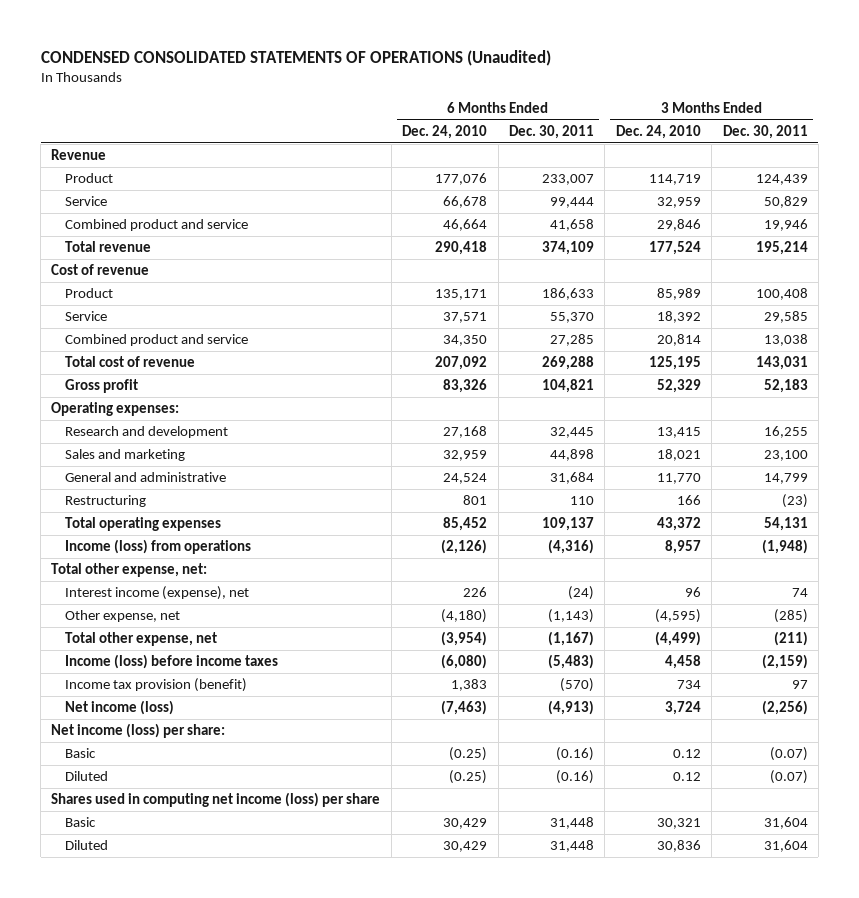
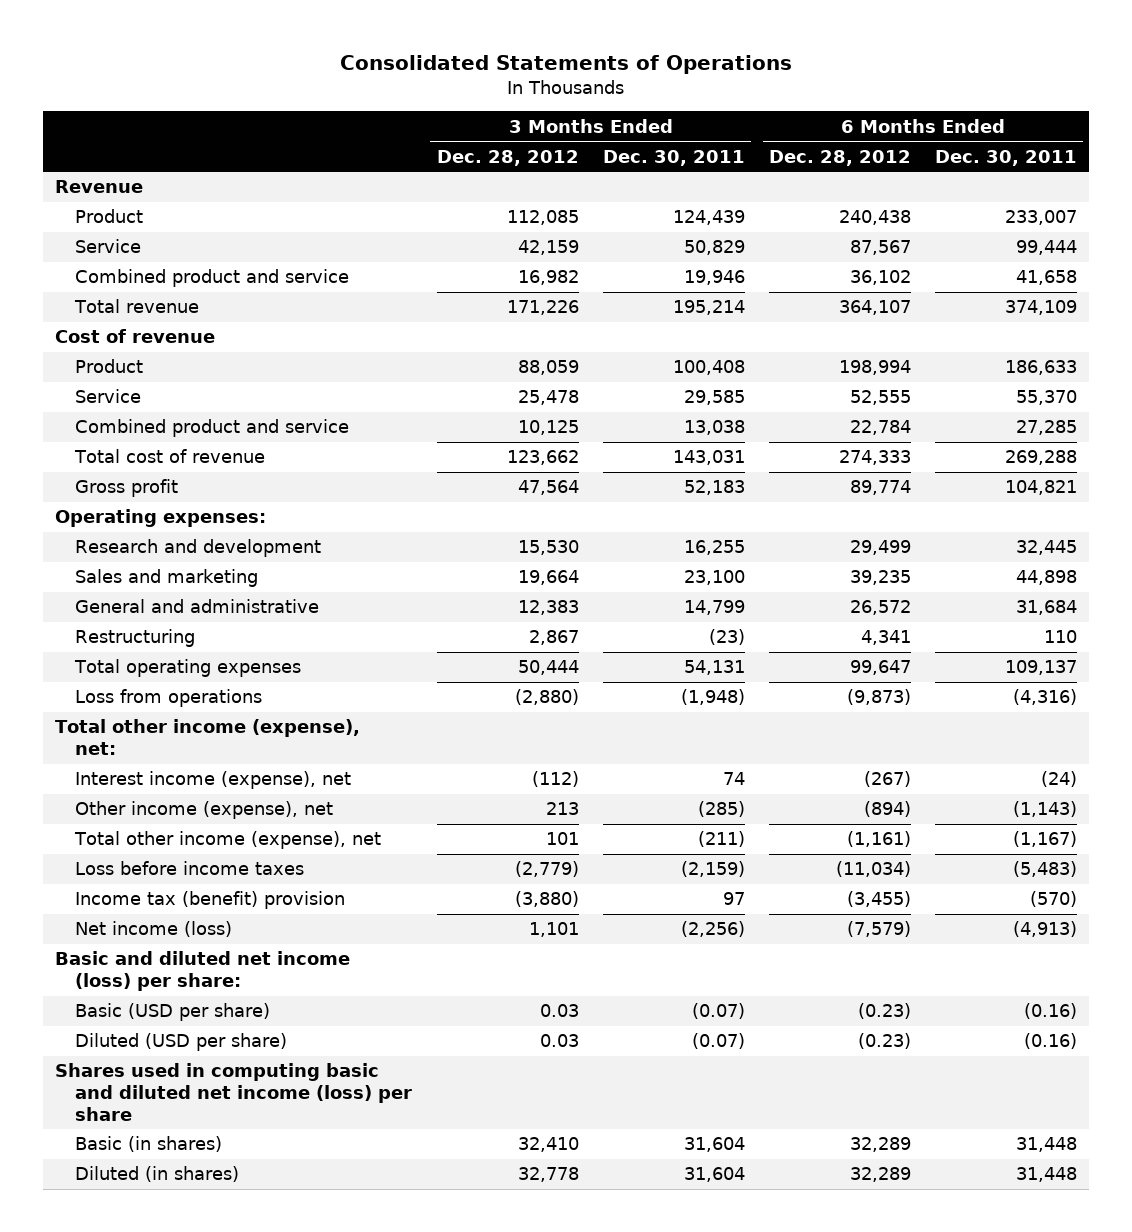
[40,49,551,66] CONDENSED CONSOLIDATED STATEMENTS OF OPERATIONS (Unaudited) -> [340,55,793,75] Consolidated Statements of Operations
[402,124,488,139] Dec. 24, 2010 -> none
[615,124,701,139] Dec. 24, 2010 -> none
none -> [436,149,579,166] Dec. 28, 2012
none -> [769,149,912,166] Dec. 28, 2012
[64,539,251,555] Income (loss) from operations -> [75,689,263,708] Loss from operations
[51,563,208,578] Total other expense, net: -> [54,719,360,756] Total other income (expense), net:
[64,610,180,623] Other expense, net -> [75,801,334,820] Other income (expense), net
[64,632,217,647] Total other expense, net -> [74,831,382,850] Total other income (expense), net
[64,654,278,670] Income (loss) before income taxes -> [75,861,305,876] Loss before income taxes
[64,678,247,693] Income tax provision (benefit) -> [75,891,346,910] Income tax (benefit) provision
[51,723,226,739] Net income (loss) per share: -> [54,951,350,992] Basic and diluted net income (loss) per share:
[64,748,96,759] Basic -> [75,1003,271,1022] Basic (USD per share)
[64,771,108,782] Diluted -> [75,1033,288,1052] Diluted (USD per share)
[51,792,381,808] Shares used in computing net income (loss) per share -> [54,1063,413,1121] Shares used in computing basic and diluted net income (loss) per share
[64,817,96,828] Basic -> [75,1136,223,1153] Basic (in shares)
[64,840,108,851] Diluted -> [75,1166,240,1183] Diluted (in shares)

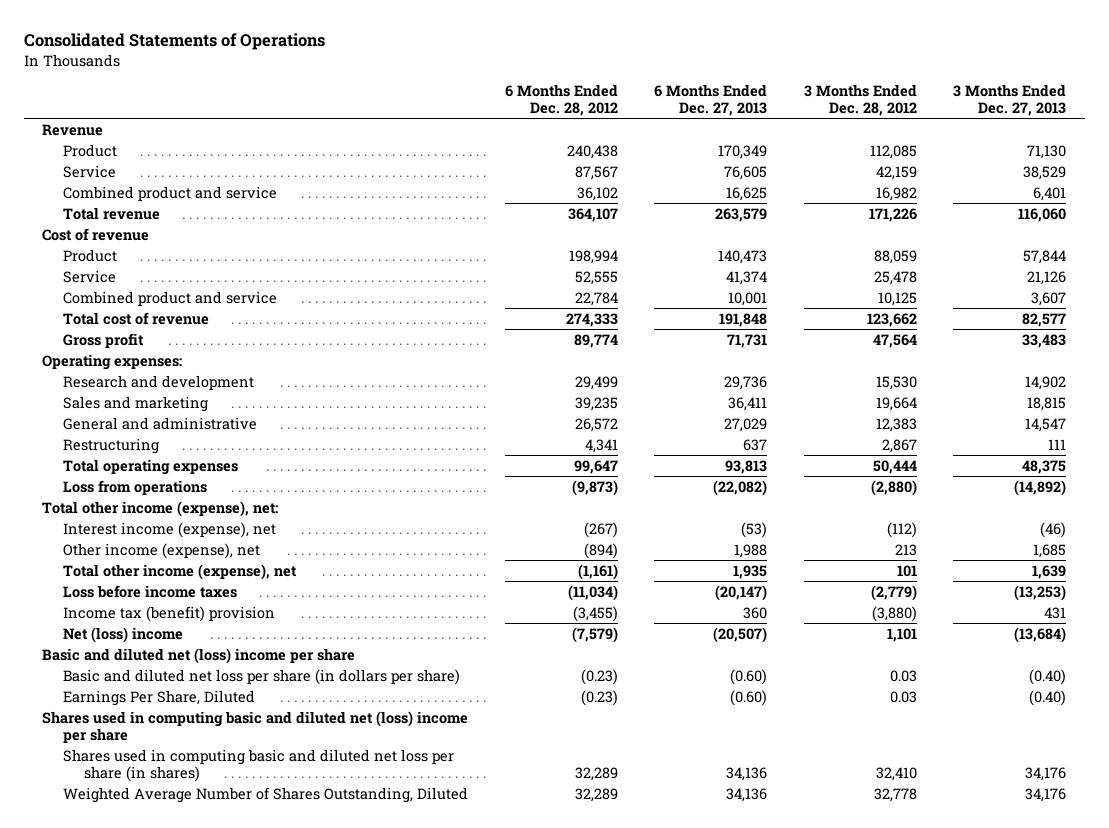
[602,149,745,166] Dec. 30, 2011 -> none
[935,149,1078,166] Dec. 30, 2011 -> none
none -> [654,83,768,116] 6 Months Ended Dec. 27, 2013
none -> [953,83,1067,116] 3 Months Ended Dec. 27, 2013
[75,921,233,938] Net income (loss) -> [63,626,184,643] Net (loss) income
[54,951,350,992] Basic and diluted net income (loss) per share: -> [42,647,356,664] Basic and diluted net (loss) income per share
[75,1003,271,1022] Basic (USD per share) -> [63,668,461,685] Basic and diluted net loss per share (in dollars per share)
[75,1033,288,1052] Diluted (USD per share) -> [63,689,256,706] Earnings Per Share, Diluted
[54,1063,413,1121] Shares used in computing basic and diluted net income (loss) per share -> [42,710,469,743] Shares used in computing basic and diluted net (loss) income per share
[75,1136,223,1153] Basic (in shares) -> [63,748,455,782] Shares used in computing basic and diluted net loss per share (in shares)
[75,1166,240,1183] Diluted (in shares) -> [63,786,469,803] Weighted Average Number of Shares Outstanding, Diluted

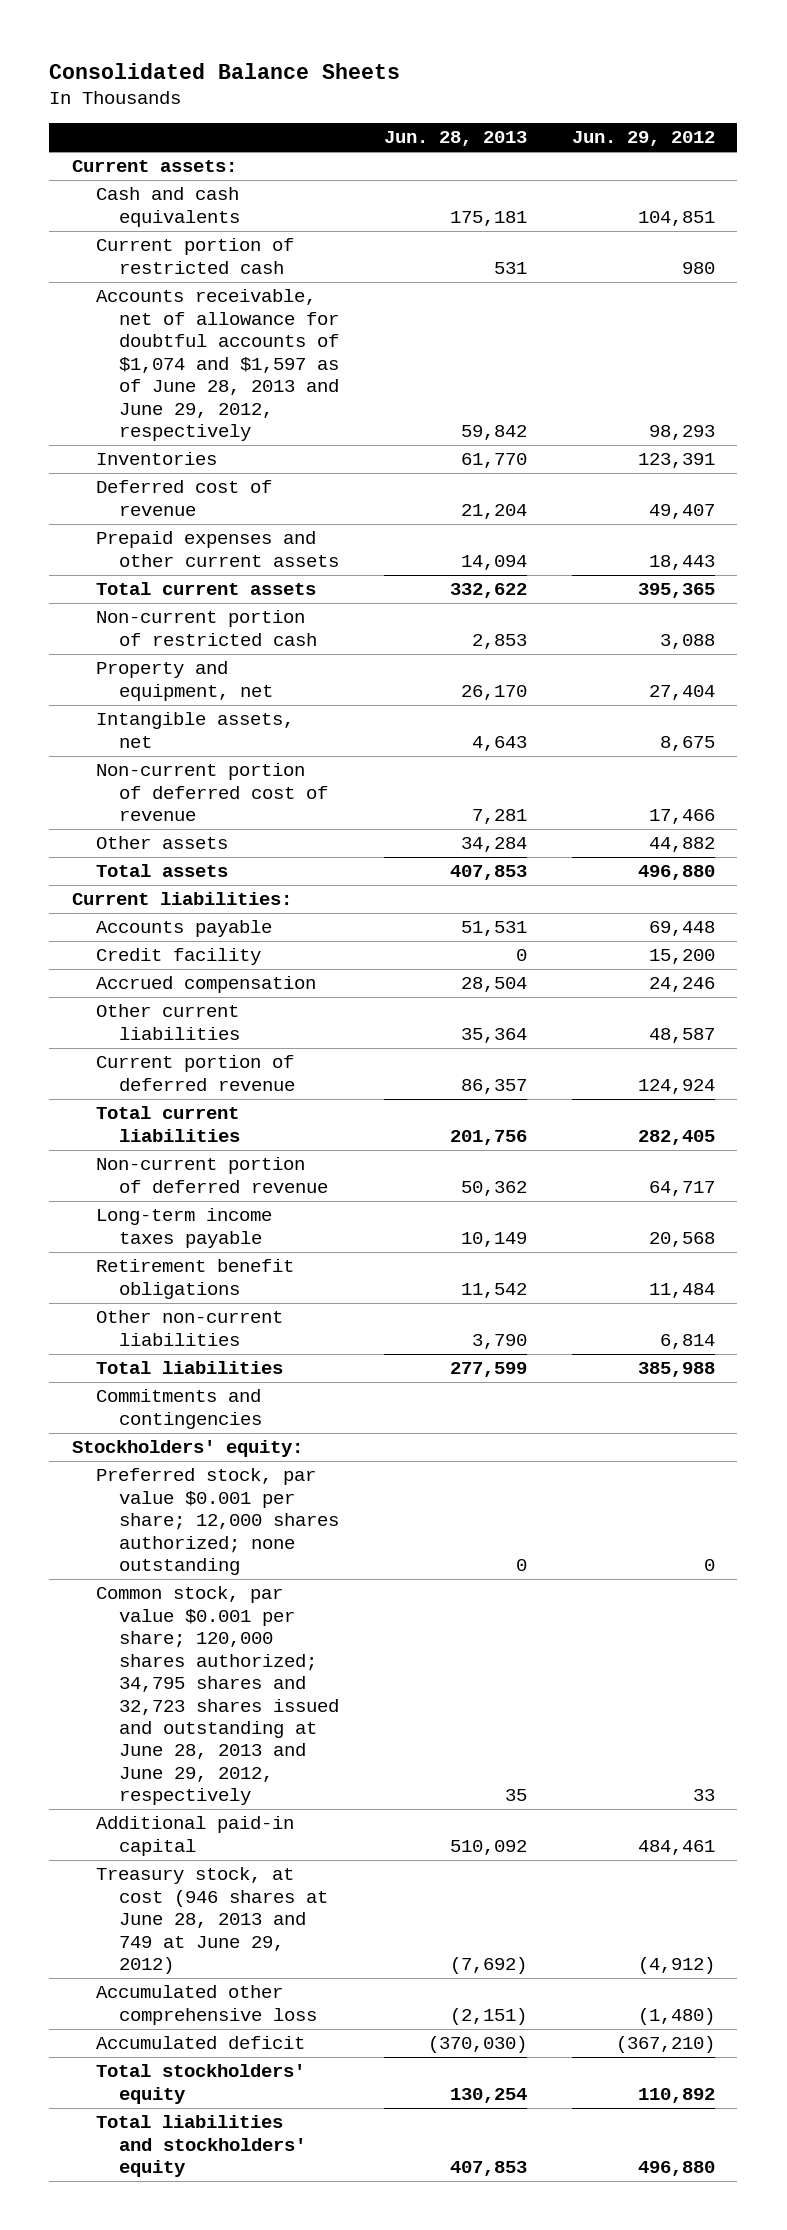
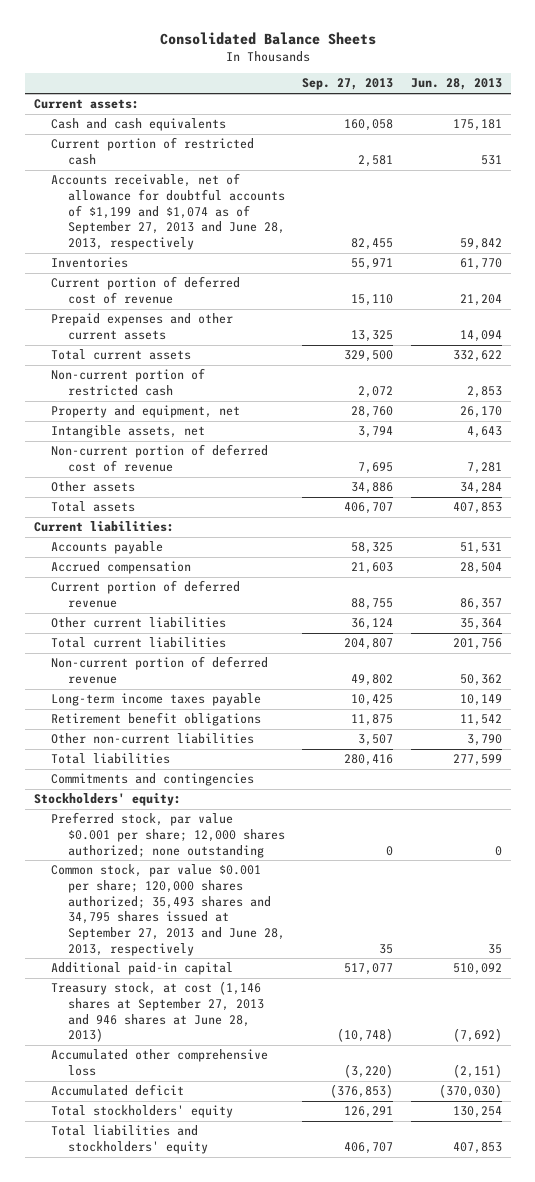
[571,131,715,147] Jun. 29, 2012 -> none
none -> [302,78,394,91] Sep. 27, 2013
[95,289,340,441] Accounts receivable, net of allowance for doubtful accounts of $1,074 and $1,597 as of June 28, 2013 and June 29, 2012, respectively -> [50,173,285,250] Accounts receivable, net of allowance for doubtful accounts of $1,199 and $1,074 as of September 27, 2013 and June 28, 2013, respectively
[95,480,272,516] Deferred cost of revenue -> [50,276,240,305] Current portion of deferred cost of revenue
[95,948,261,966] Credit facility -> none
[95,1004,241,1040] Other current liabilities -> [50,617,226,629] Other current liabilities
[95,1586,340,1806] Common stock, par value $0.001 per share; 120,000 shares authorized; 34,795 shares and 32,723 shares issued and outstanding at June 28, 2013 and June 29, 2012, respectively -> [50,864,285,956] Common stock, par value $0.001 per share; 120,000 shares authorized; 35,493 shares and 34,795 shares issued at September 27, 2013 and June 28, 2013, respectively
[95,1867,329,1975] Treasury stock, at cost (946 shares at June 28, 2013 and 749 at June 29, 2012) -> [50,981,264,1043] Treasury stock, at cost (1,146 shares at September 27, 2013 and 946 shares at June 28, 2013)

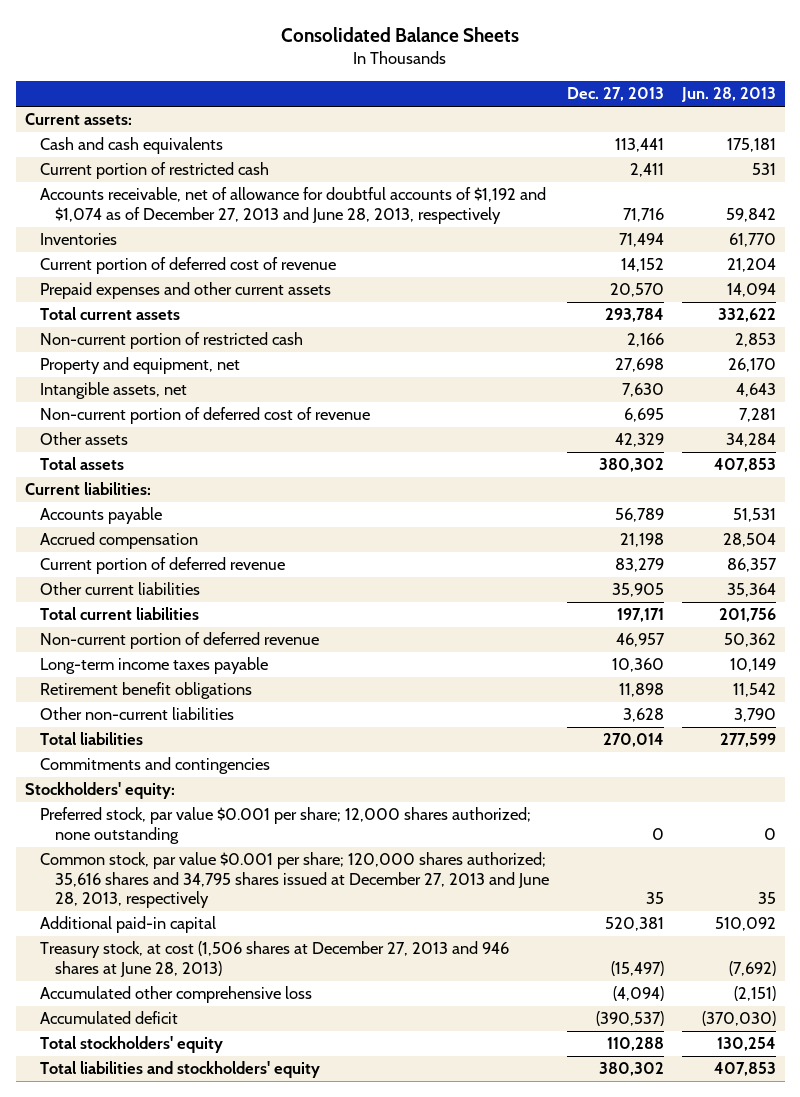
[302,78,394,91] Sep. 27, 2013 -> none
none -> [567,87,665,102] Dec. 27, 2013
[50,173,285,250] Accounts receivable, net of allowance for doubtful accounts of $1,199 and $1,074 as of September 27, 2013 and June 28, 2013, respectively -> [39,187,546,224] Accounts receivable, net of allowance for doubtful accounts of $1,192 and $1,074 as of December 27, 2013 and June 28, 2013, respectively
[50,864,285,956] Common stock, par value $0.001 per share; 120,000 shares authorized; 35,493 shares and 34,795 shares issued at September 27, 2013 and June 28, 2013, respectively -> [39,852,550,909] Common stock, par value $0.001 per share; 120,000 shares authorized; 35,616 shares and 34,795 shares issued at December 27, 2013 and June 28, 2013, respectively
[50,981,264,1043] Treasury stock, at cost (1,146 shares at September 27, 2013 and 946 shares at June 28, 2013) -> [39,941,509,977] Treasury stock, at cost (1,506 shares at December 27, 2013 and 946 shares at June 28, 2013)

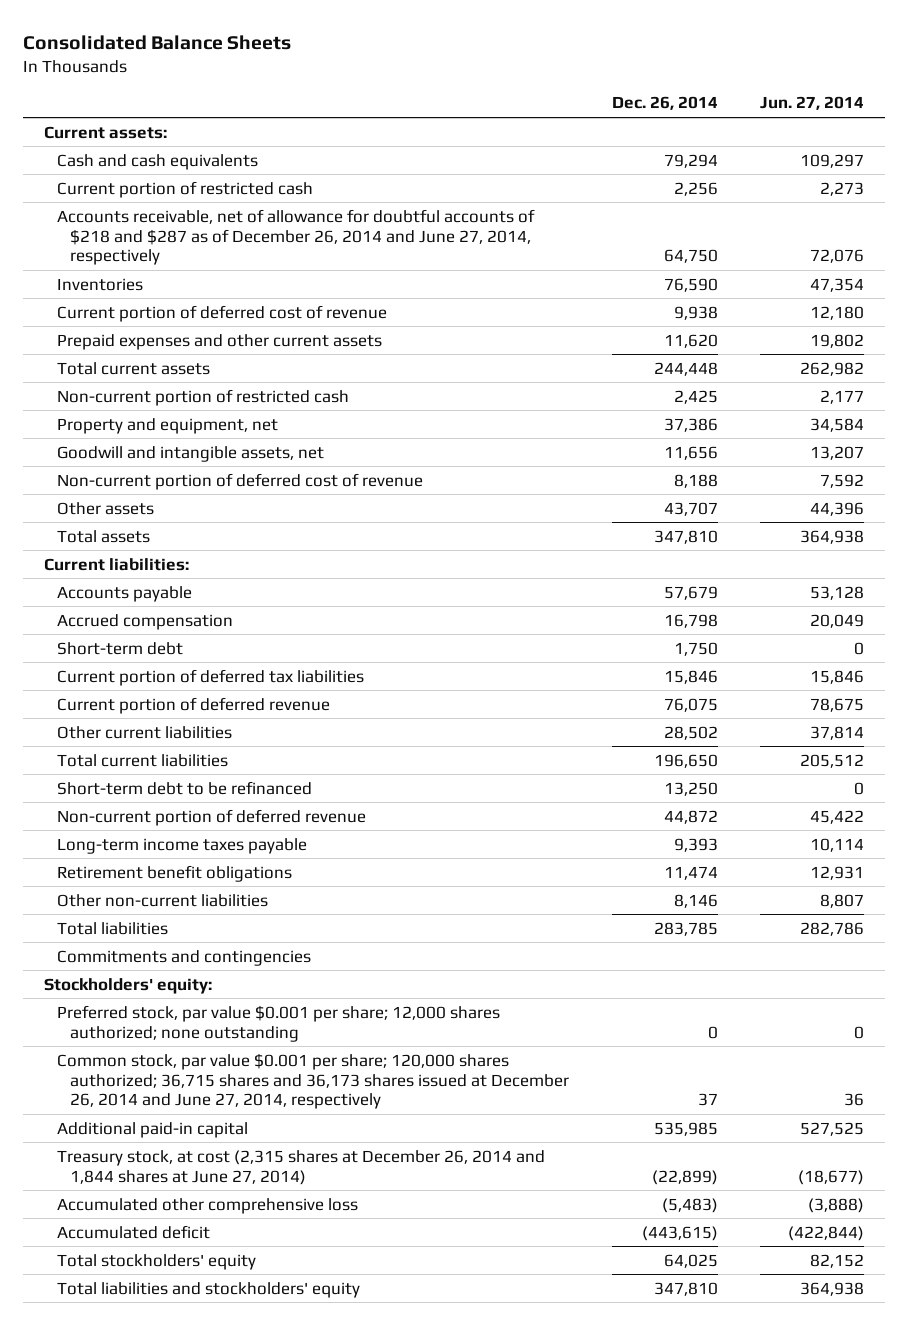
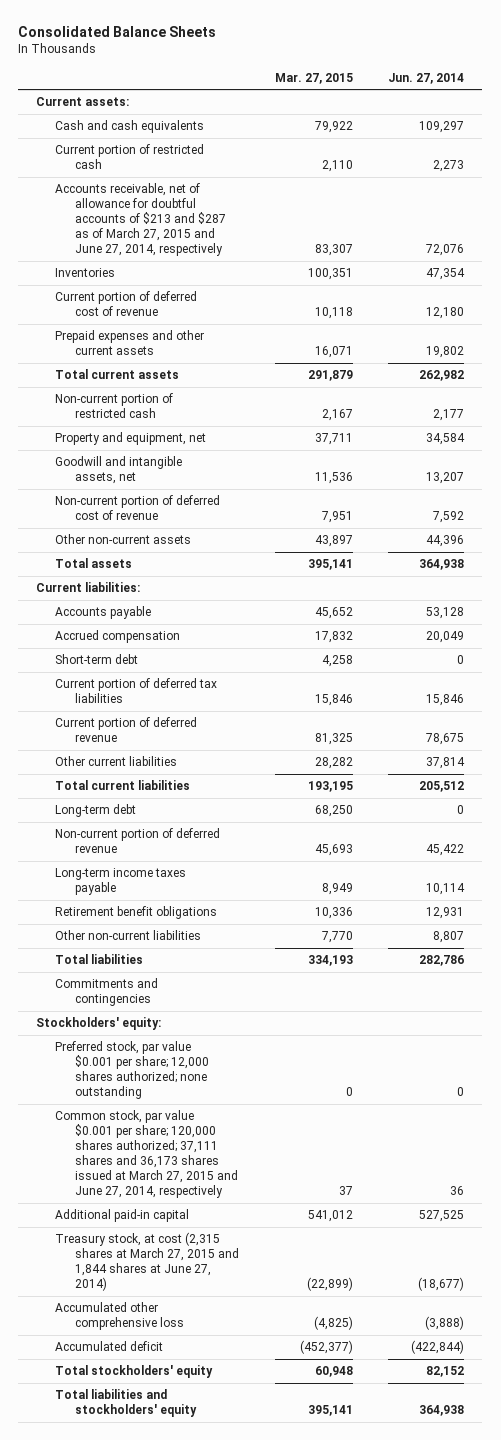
[611,96,718,111] Dec. 26, 2014 -> none
none -> [274,72,353,84] Mar. 27, 2015
[57,208,536,266] Accounts receivable, net of allowance for doubtful accounts of $218 and $287 as of December 26, 2014 and June 27, 2014, respectively -> [55,183,226,256] Accounts receivable, net of allowance for doubtful accounts of $213 and $287 as of March 27, 2015 and June 27, 2014, respectively
[57,501,155,515] Other assets -> [55,534,192,545] Other non-current assets
[57,780,313,795] Short-term debt to be refinanced -> [55,804,137,818] Long-term debt
[57,1052,570,1110] Common stock, par value $0.001 per share; 120,000 shares authorized; 36,715 shares and 36,173 shares issued at December 26, 2014 and June 27, 2014, respectively -> [55,1110,238,1198] Common stock, par value $0.001 per share; 120,000 shares authorized; 37,111 shares and 36,173 shares issued at March 27, 2015 and June 27, 2014, respectively
[57,1149,546,1185] Treasury stock, at cost (2,315 shares at December 26, 2014 and 1,844 shares at June 27, 2014) -> [55,1232,239,1292] Treasury stock, at cost (2,315 shares at March 27, 2015 and 1,844 shares at June 27, 2014)

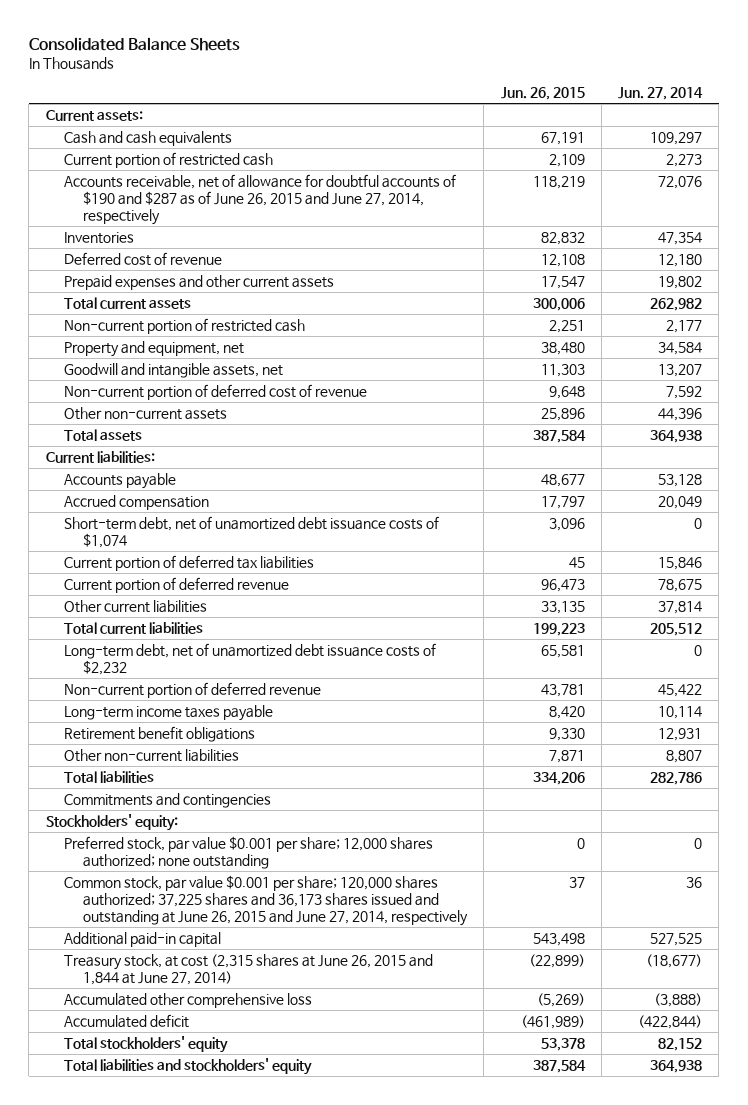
[274,72,353,84] Mar. 27, 2015 -> none
none -> [500,87,585,101] Jun. 26, 2015
[55,183,226,256] Accounts receivable, net of allowance for doubtful accounts of $213 and $287 as of March 27, 2015 and June 27, 2014, respectively -> [64,173,457,225] Accounts receivable, net of allowance for doubtful accounts of $190 and $287 as of June 26, 2015 and June 27, 2014, respectively
[55,291,198,317] Current portion of deferred cost of revenue -> [64,251,223,266] Deferred cost of revenue
[55,654,139,665] Short-term debt -> none
none -> [64,515,440,548] Short-term debt, net of unamortized debt issuance costs of $1,074
[55,804,137,818] Long-term debt -> none
none -> [64,642,437,675] Long-term debt, net of unamortized debt issuance costs of $2,232
[55,1110,238,1198] Common stock, par value $0.001 per share; 120,000 shares authorized; 37,111 shares and 36,173 shares issued at March 27, 2015 and June 27, 2014, respectively -> [64,874,469,926] Common stock, par value $0.001 per share; 120,000 shares authorized; 37,225 shares and 36,173 shares issued and outstanding at June 26, 2015 and June 27, 2014, respectively
[55,1232,239,1292] Treasury stock, at cost (2,315 shares at March 27, 2015 and 1,844 shares at June 27, 2014) -> [64,953,434,985] Treasury stock, at cost (2,315 shares at June 26, 2015 and 1,844 at June 27, 2014)

